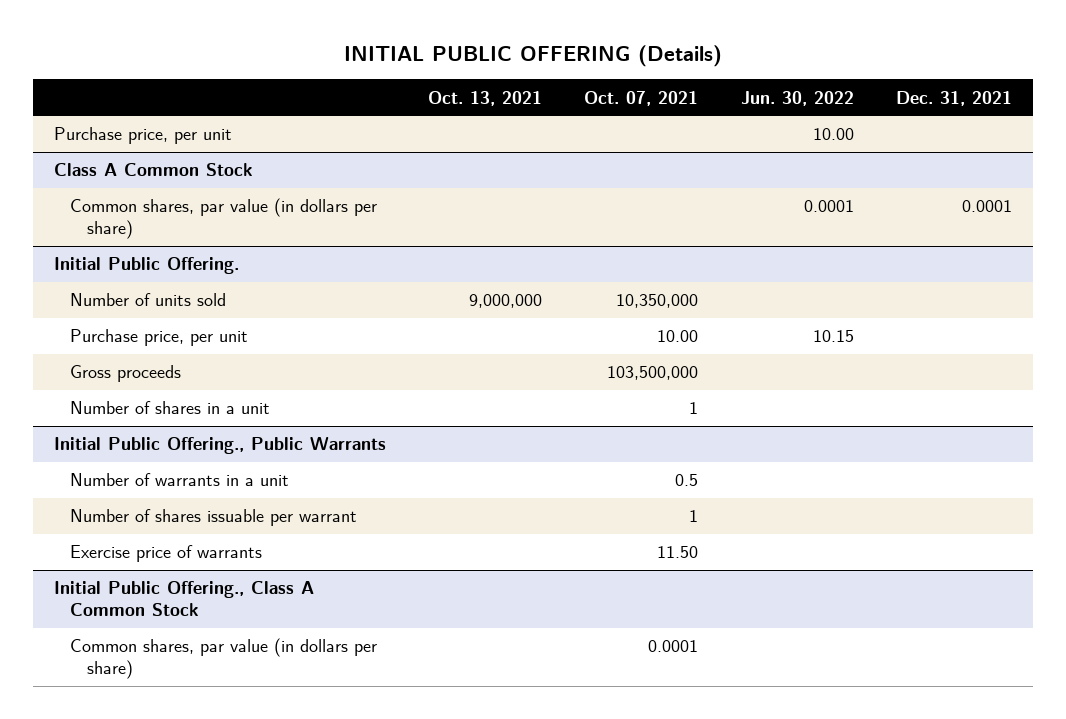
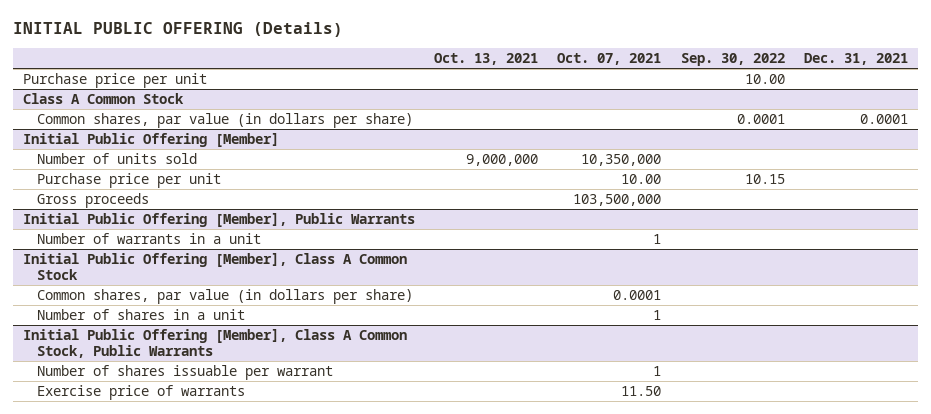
[740,90,854,106] Jun. 30, 2022 -> none
none -> [680,53,785,67] Sep. 30, 2022
[53,127,232,145] Purchase price, per unit -> [22,73,207,89] Purchase price per unit
[53,257,239,275] Initial Public Offering. -> [22,133,279,148] Initial Public Offering [Member]
[70,329,249,347] Purchase price, per unit -> [37,173,222,189] Purchase price per unit
none -> [22,213,415,228] Initial Public Offering [Member], Public Warrants
none -> [37,233,262,245] Number of warrants in a unit
none -> [22,253,407,281] Initial Public Offering [Member], Class A Common Stock
none -> [37,289,414,305] Common shares, par value (in dollars per share)
[53,437,386,455] Initial Public Offering., Public Warrants -> none
[70,473,290,487] Number of warrants in a unit -> none
none -> [22,329,407,359] Initial Public Offering [Member], Class A Common Stock, Public Warrants
[53,581,314,617] Initial Public Offering., Class A Common Stock -> none
[70,638,378,680] Common shares, par value (in dollars per share) -> none

